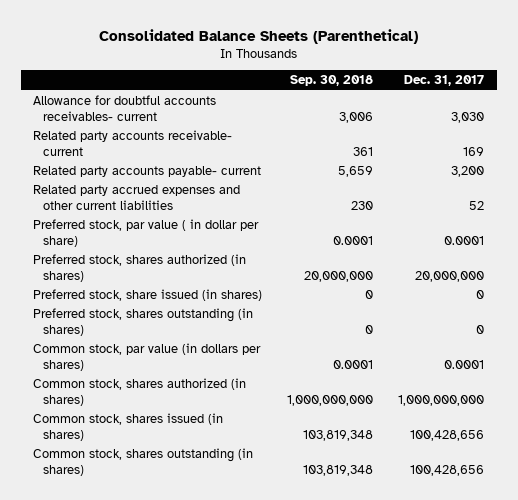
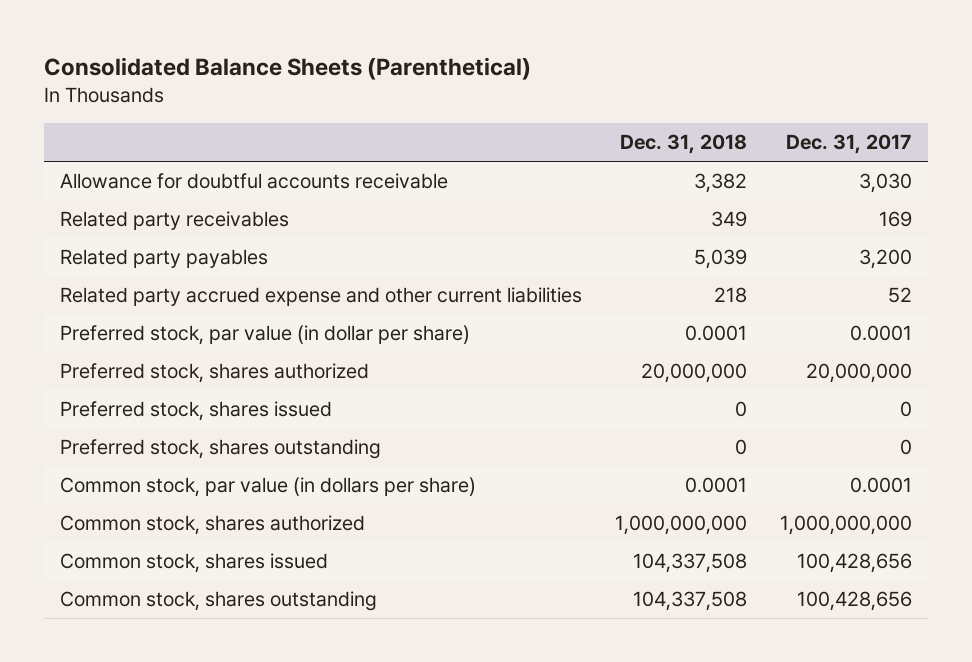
[290,75,374,87] Sep. 30, 2018 -> none
none -> [620,134,748,155] Dec. 31, 2018
[33,94,217,121] Allowance for doubtful accounts receivables- current -> [60,173,449,190] Allowance for doubtful accounts receivable
[33,129,233,156] Related party accounts receivable- current -> [60,211,290,231] Related party receivables
[33,165,262,177] Related party accounts payable- current -> [60,249,269,269] Related party payables
[33,184,241,210] Related party accrued expenses and other current liabilities -> [60,287,583,307] Related party accrued expense and other current liabilities
[33,218,260,247] Preferred stock, par value ( in dollar per share) -> [60,325,471,346] Preferred stock, par value (in dollar per share)
[33,253,247,282] Preferred stock, shares authorized (in shares) -> [60,363,370,384] Preferred stock, shares authorized
[33,288,263,301] Preferred stock, share issued (in shares) -> [60,401,333,422] Preferred stock, shares issued
[33,307,254,336] Preferred stock, shares outstanding (in shares) -> [60,439,382,460] Preferred stock, shares outstanding
[33,342,262,371] Common stock, par value (in dollars per shares) -> [60,477,477,498] Common stock, par value (in dollars per share)
[33,377,247,406] Common stock, shares authorized (in shares) -> [60,515,366,536] Common stock, shares authorized
[33,412,224,441] Common stock, shares issued (in shares) -> [60,553,329,574] Common stock, shares issued
[33,447,254,476] Common stock, shares outstanding (in shares) -> [60,591,378,612] Common stock, shares outstanding

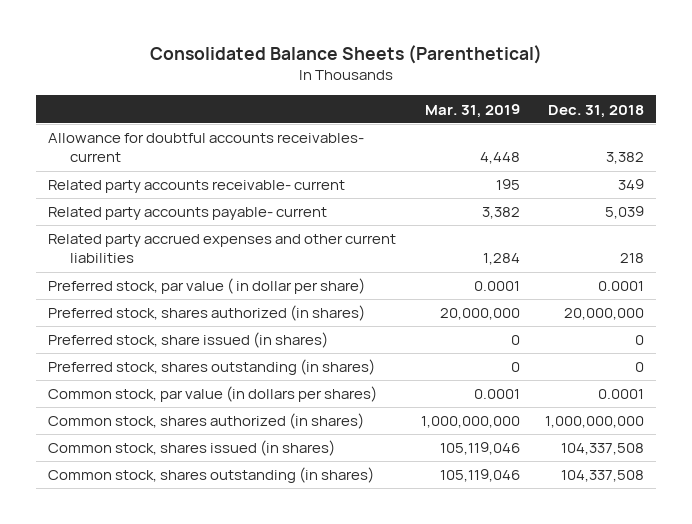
[785,134,912,155] Dec. 31, 2017 -> none
none -> [424,103,520,118] Mar. 31, 2019
[60,173,449,190] Allowance for doubtful accounts receivable -> [48,133,365,163] Allowance for doubtful accounts receivables- current
[60,211,290,231] Related party receivables -> [48,180,346,194] Related party accounts receivable- current
[60,249,269,269] Related party payables -> [48,207,328,221] Related party accounts payable- current
[60,287,583,307] Related party accrued expense and other current liabilities -> [48,234,397,264] Related party accrued expenses and other current liabilities
[60,325,471,346] Preferred stock, par value (in dollar per share) -> [48,278,366,295] Preferred stock, par value ( in dollar per share)
[60,363,370,384] Preferred stock, shares authorized -> [48,305,366,322] Preferred stock, shares authorized (in shares)
[60,401,333,422] Preferred stock, shares issued -> [48,332,329,349] Preferred stock, share issued (in shares)
[60,439,382,460] Preferred stock, shares outstanding -> [48,359,376,376] Preferred stock, shares outstanding (in shares)
[60,477,477,498] Common stock, par value (in dollars per share) -> [48,386,378,403] Common stock, par value (in dollars per shares)
[60,515,366,536] Common stock, shares authorized -> [48,413,365,430] Common stock, shares authorized (in shares)
[60,553,329,574] Common stock, shares issued -> [48,440,336,457] Common stock, shares issued (in shares)
[60,591,378,612] Common stock, shares outstanding -> [48,467,375,484] Common stock, shares outstanding (in shares)

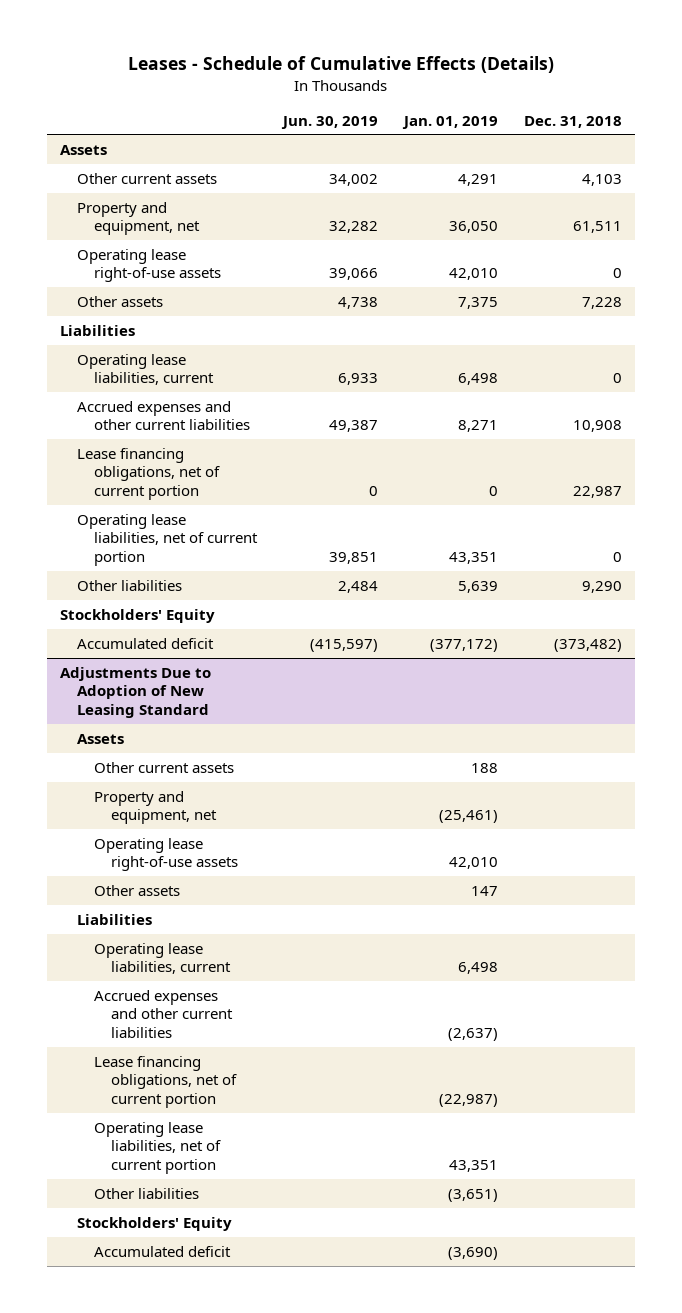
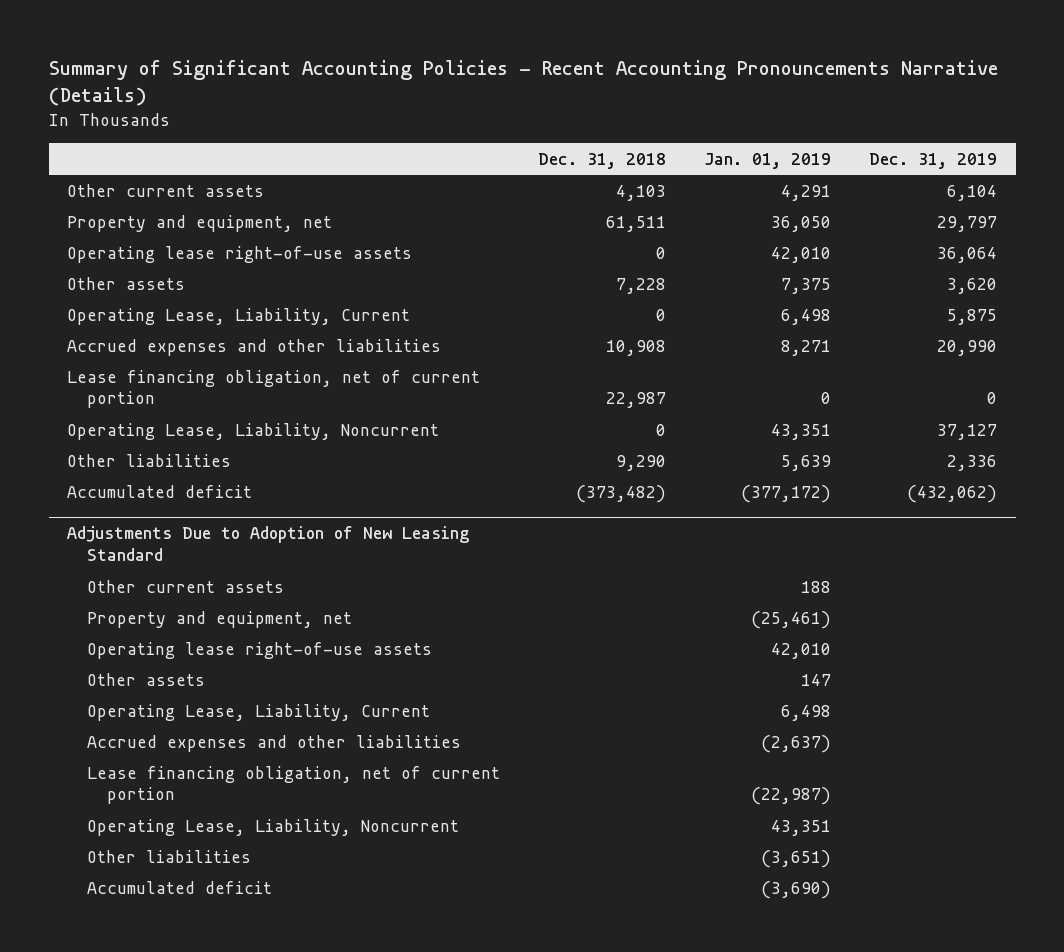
[128,56,555,74] Leases - Schedule of Cumulative Effects (Details) -> [48,60,998,107] Summary of Significant Accounting Policies - Recent Accounting Pronouncements Narrative (Details)
[280,115,378,129] Jun. 30, 2019 -> none
none -> [868,152,997,169] Dec. 31, 2019
[60,144,108,155] Assets -> none
[60,324,136,336] Liabilities -> none
[76,353,214,386] Operating lease liabilities, current -> [67,307,411,325] Operating Lease, Liability, Current
[76,400,250,431] Accrued expenses and other current liabilities -> [67,338,442,356] Accrued expenses and other liabilities
[76,447,220,500] Lease financing obligations, net of current portion -> [67,369,481,409] Lease financing obligation, net of current portion
[76,513,258,566] Operating lease liabilities, net of current portion -> [67,422,440,440] Operating Lease, Liability, Noncurrent
[60,608,216,623] Stockholders' Equity -> none
[76,733,124,744] Assets -> none
[76,913,152,925] Liabilities -> none
[93,942,231,975] Operating lease liabilities, current -> [87,703,431,721] Operating Lease, Liability, Current
[93,989,233,1038] Accrued expenses and other current liabilities -> [87,734,462,752] Accrued expenses and other liabilities
[93,1055,237,1108] Lease financing obligations, net of current portion -> [87,765,501,805] Lease financing obligation, net of current portion
[93,1121,221,1174] Operating lease liabilities, net of current portion -> [87,818,460,836] Operating Lease, Liability, Noncurrent
[76,1216,232,1231] Stockholders' Equity -> none

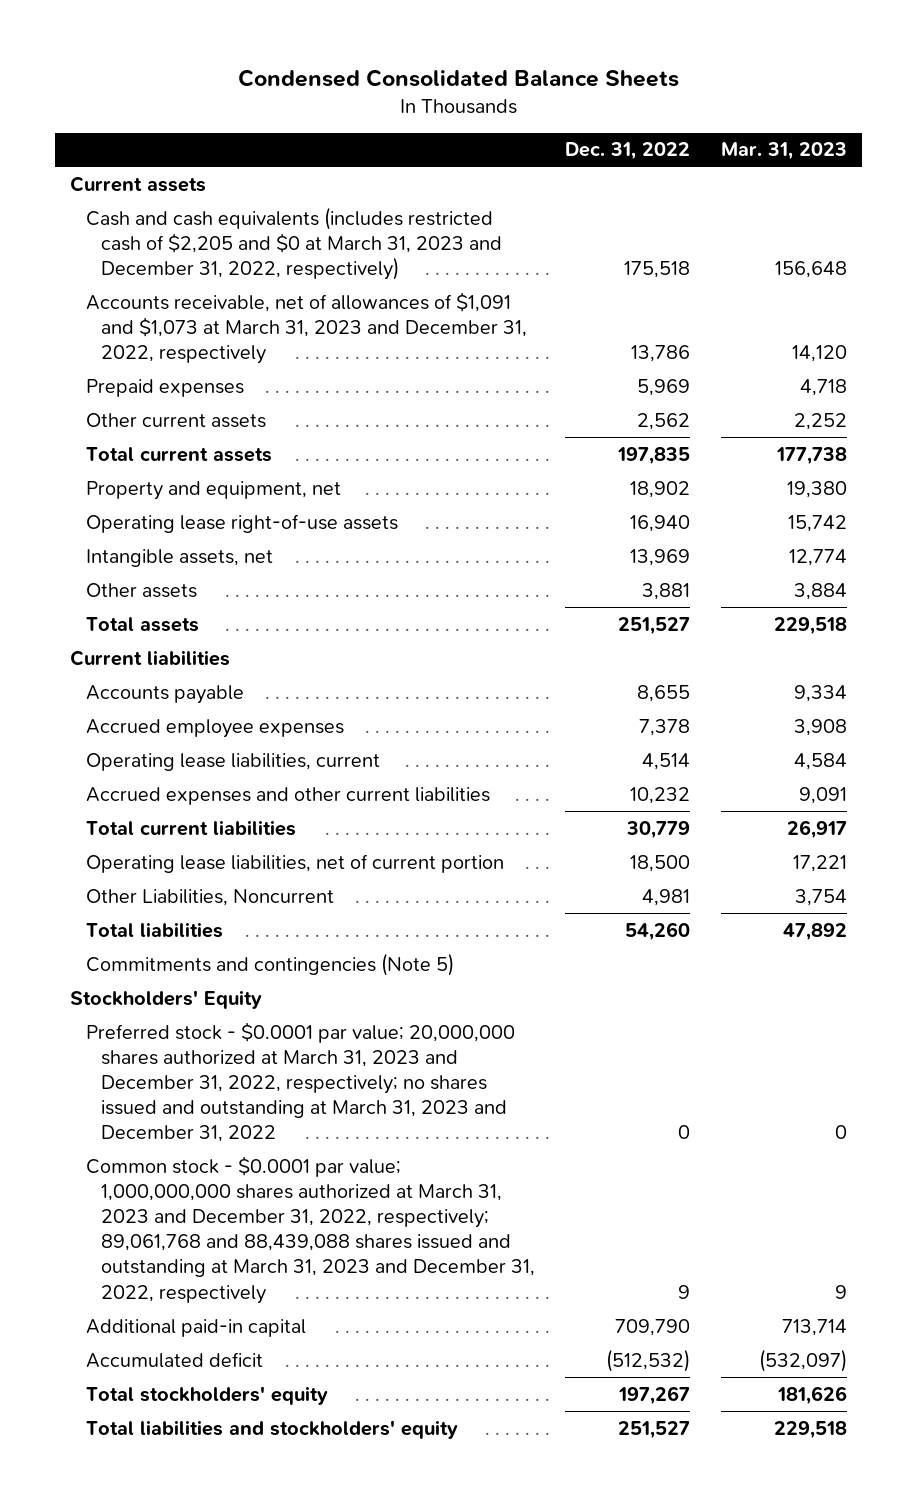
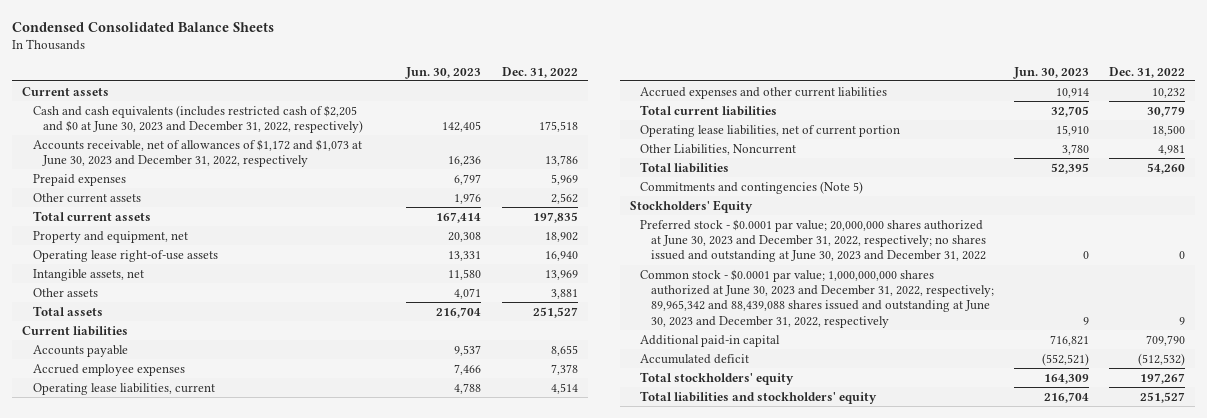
[720,142,847,161] Mar. 31, 2023 -> none
none -> [405,66,482,79] Jun. 30, 2023
[85,206,503,280] Cash and cash equivalents (includes restricted cash of $2,205 and $0 at March 31, 2023 and December 31, 2022, respectively) -> [32,104,364,134] Cash and cash equivalents (includes restricted cash of $2,205 and $0 at June 30, 2023 and December 31, 2022, respectively)
[85,291,528,364] Accounts receivable, net of allowances of $1,091 and $1,073 at March 31, 2023 and December 31, 2022, respectively -> [32,138,362,168] Accounts receivable, net of allowances of $1,172 and $1,073 at June 30, 2023 and December 31, 2022, respectively
[85,1021,515,1143] Preferred stock - $0.0001 par value; 20,000,000 shares authorized at March 31, 2023 and December 31, 2022, respectively; no shares issued and outstanding at March 31, 2023 and December 31, 2022 -> [640,218,987,263] Preferred stock - $0.0001 par value; 20,000,000 shares authorized at June 30, 2023 and December 31, 2022, respectively; no shares issued and outstanding at June 30, 2023 and December 31, 2022
[85,1155,536,1304] Common stock - $0.0001 par value; 1,000,000,000 shares authorized at March 31, 2023 and December 31, 2022, respectively; 89,061,768 and 88,439,088 shares issued and outstanding at March 31, 2023 and December 31, 2022, respectively -> [640,268,995,328] Common stock - $0.0001 par value; 1,000,000,000 shares authorized at June 30, 2023 and December 31, 2022, respectively; 89,965,342 and 88,439,088 shares issued and outstanding at June 30, 2023 and December 31, 2022, respectively

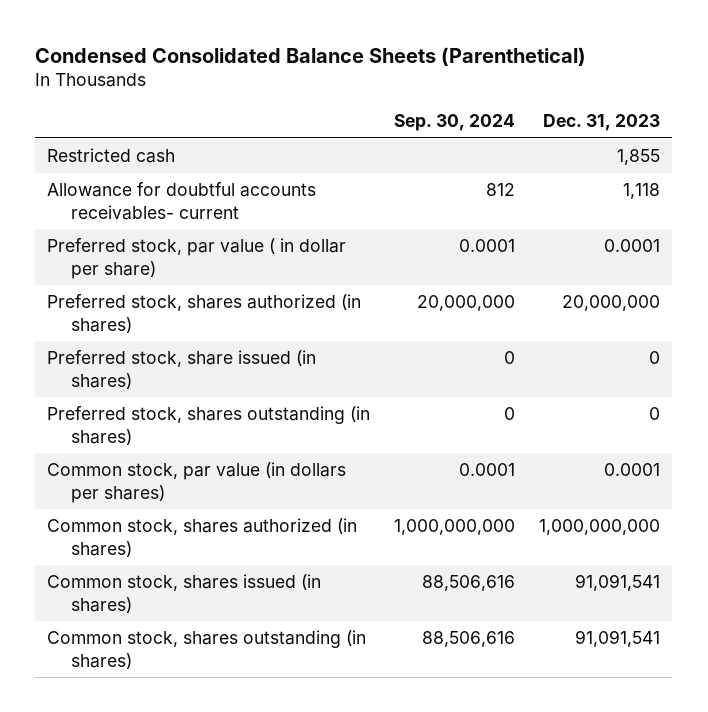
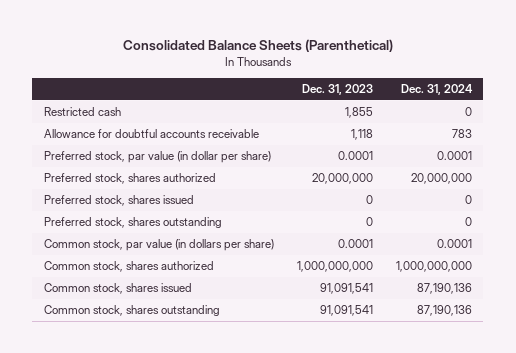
[35,46,587,66] Condensed Consolidated Balance Sheets (Parenthetical) -> [122,39,393,53] Consolidated Balance Sheets (Parenthetical)
[394,114,516,132] Sep. 30, 2024 -> none
none -> [400,83,473,95] Dec. 31, 2024
[47,182,317,220] Allowance for doubtful accounts receivables- current -> [43,129,259,139] Allowance for doubtful accounts receivable
[47,238,347,279] Preferred stock, par value ( in dollar per share) -> [43,151,271,164] Preferred stock, par value (in dollar per share)
[47,294,362,333] Preferred stock, shares authorized (in shares) -> [43,173,216,185] Preferred stock, shares authorized
[47,350,317,389] Preferred stock, share issued (in shares) -> [43,195,194,207] Preferred stock, shares issued
[47,406,371,445] Preferred stock, shares outstanding (in shares) -> [43,217,222,229] Preferred stock, shares outstanding
[47,462,347,503] Common stock, par value (in dollars per shares) -> [43,239,274,252] Common stock, par value (in dollars per share)
[47,518,358,557] Common stock, shares authorized (in shares) -> [43,261,214,273] Common stock, shares authorized
[47,574,322,613] Common stock, shares issued (in shares) -> [43,283,192,295] Common stock, shares issued
[47,630,367,669] Common stock, shares outstanding (in shares) -> [43,305,220,317] Common stock, shares outstanding

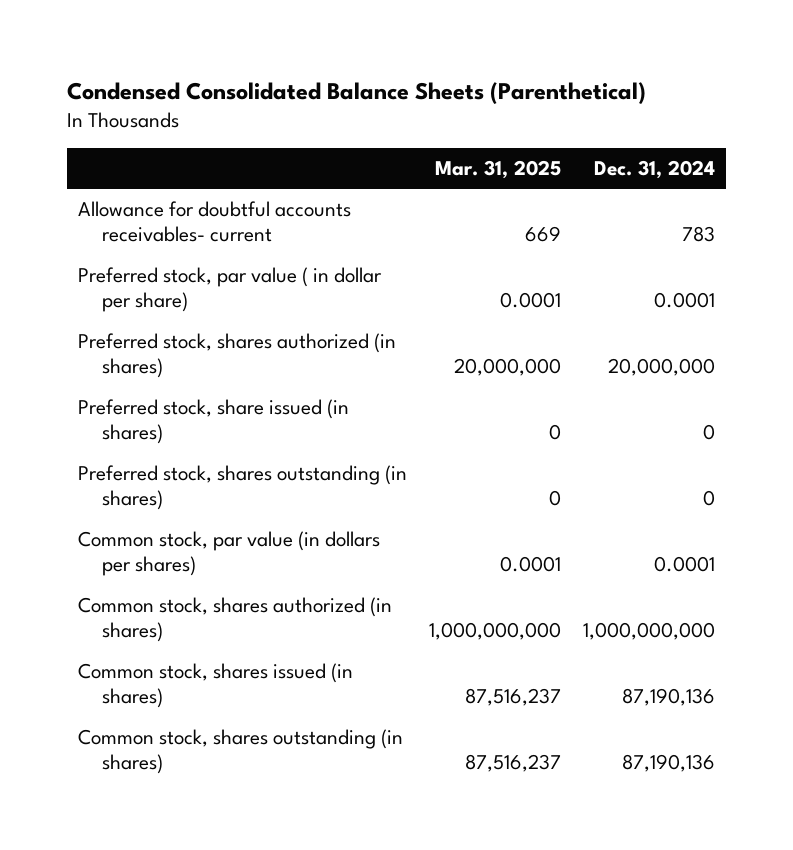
[122,39,393,53] Consolidated Balance Sheets (Parenthetical) -> [66,81,646,104] Condensed Consolidated Balance Sheets (Parenthetical)
[301,83,373,95] Dec. 31, 2023 -> none
none -> [435,159,562,179] Mar. 31, 2025
[43,107,121,117] Restricted cash -> none
[43,129,259,139] Allowance for doubtful accounts receivable -> [77,201,351,243] Allowance for doubtful accounts receivables- current
[43,151,271,164] Preferred stock, par value (in dollar per share) -> [77,267,382,313] Preferred stock, par value ( in dollar per share)
[43,173,216,185] Preferred stock, shares authorized -> [77,333,396,379] Preferred stock, shares authorized (in shares)
[43,195,194,207] Preferred stock, shares issued -> [77,399,349,445] Preferred stock, share issued (in shares)
[43,217,222,229] Preferred stock, shares outstanding -> [77,465,407,511] Preferred stock, shares outstanding (in shares)
[43,239,274,252] Common stock, par value (in dollars per share) -> [77,531,380,577] Common stock, par value (in dollars per shares)
[43,261,214,273] Common stock, shares authorized -> [77,597,392,643] Common stock, shares authorized (in shares)
[43,283,192,295] Common stock, shares issued -> [77,663,353,709] Common stock, shares issued (in shares)
[43,305,220,317] Common stock, shares outstanding -> [77,729,403,775] Common stock, shares outstanding (in shares)

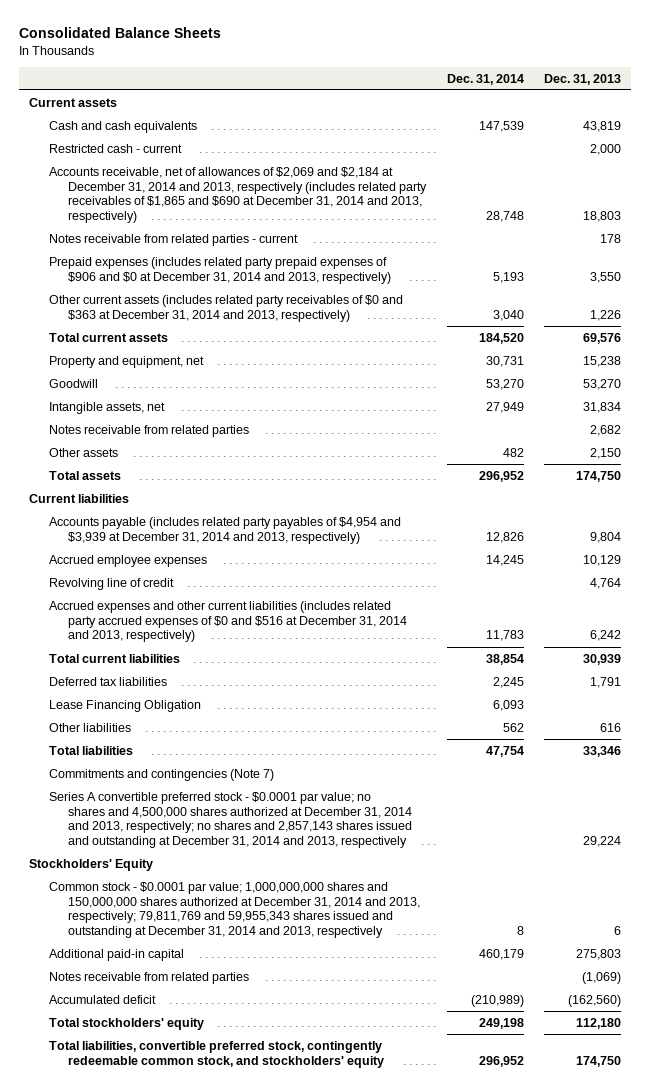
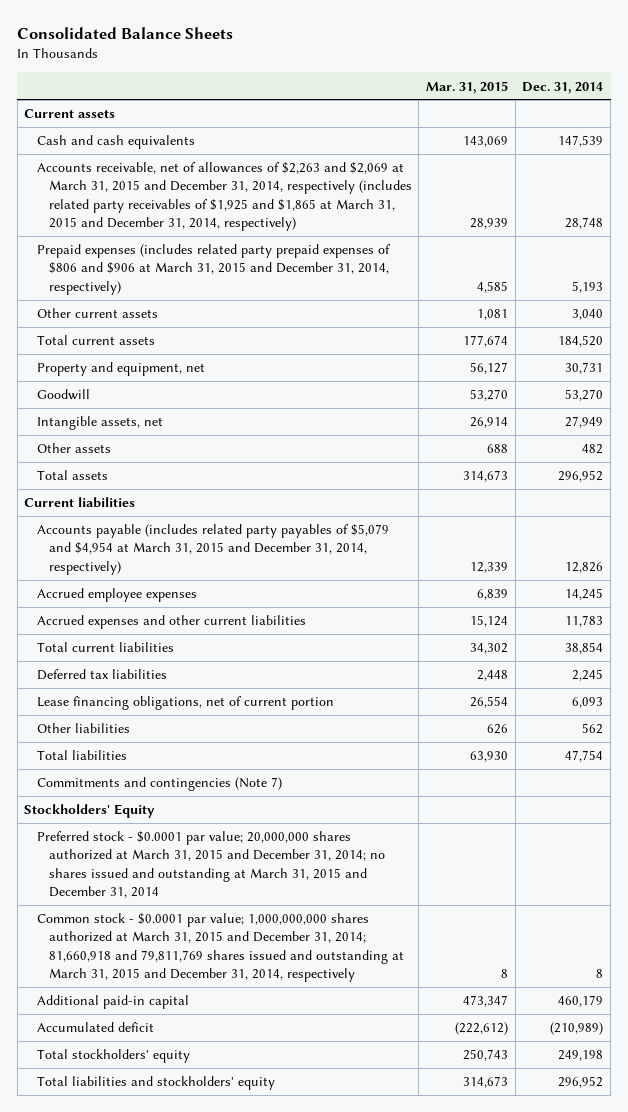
[543,73,621,85] Dec. 31, 2013 -> none
none -> [426,80,509,94] Mar. 31, 2015
[48,143,182,153] Restricted cash - current -> none
[48,233,298,246] Notes receivable from related parties - current -> none
[48,166,428,224] Accounts receivable, net of allowances of $2,069 and $2,184 at December 31, 2014 and 2013, respectively (includes related party receivables of $1,865 and $690 at December 31, 2014 and 2013, respectively) -> [36,162,412,232] Accounts receivable, net of allowances of $2,263 and $2,069 at March 31, 2015 and December 31, 2014, respectively (includes related party receivables of $1,925 and $1,865 at March 31, 2015 and December 31, 2014, respectively)
[48,256,392,284] Prepaid expenses (includes related party prepaid expenses of $906 and $0 at December 31, 2014 and 2013, respectively) -> [36,244,391,295] Prepaid expenses (includes related party prepaid expenses of $806 and $906 at March 31, 2015 and December 31, 2014, respectively)
[48,294,403,322] Other current assets (includes related party receivables of $0 and $363 at December 31, 2014 and 2013, respectively) -> [36,308,158,319] Other current assets
[48,424,249,437] Notes receivable from related parties -> none
[48,516,401,544] Accounts payable (includes related party payables of $4,954 and $3,939 at December 31, 2014 and 2013, respectively) -> [36,524,389,575] Accounts payable (includes related party payables of $5,079 and $4,954 at March 31, 2015 and December 31, 2014, respectively)
[48,577,174,590] Revolving line of credit -> none
[48,600,408,643] Accrued expenses and other current liabilities (includes related party accrued expenses of $0 and $516 at December 31, 2014 and 2013, respectively) -> [36,615,306,630] Accrued expenses and other current liabilities
[48,699,201,712] Lease Financing Obligation -> [36,696,334,711] Lease financing obligations, net of current portion
[48,791,413,849] Series A convertible preferred stock - $0.0001 par value; no shares and 4,500,000 shares authorized at December 31, 2014 and 2013, respectively; no shares and 2,857,143 shares issued and outstanding at December 31, 2014 and 2013, respectively -> none
none -> [36,831,385,899] Preferred stock - $0.0001 par value; 20,000,000 shares authorized at March 31, 2015 and December 31, 2014; no shares issued and outstanding at March 31, 2015 and December 31, 2014
[48,881,421,939] Common stock - $0.0001 par value; 1,000,000,000 shares and 150,000,000 shares authorized at December 31, 2014 and 2013, respectively; 79,811,769 and 59,955,343 shares issued and outstanding at December 31, 2014 and 2013, respectively -> [36,913,404,983] Common stock - $0.0001 par value; 1,000,000,000 shares authorized at March 31, 2015 and December 31, 2014; 81,660,918 and 79,811,769 shares issued and outstanding at March 31, 2015 and December 31, 2014, respectively
[48,971,249,984] Notes receivable from related parties -> none
[48,1040,385,1068] Total liabilities, convertible preferred stock, contingently redeemable common stock, and stockholders' equity -> [36,1076,275,1091] Total liabilities and stockholders' equity

